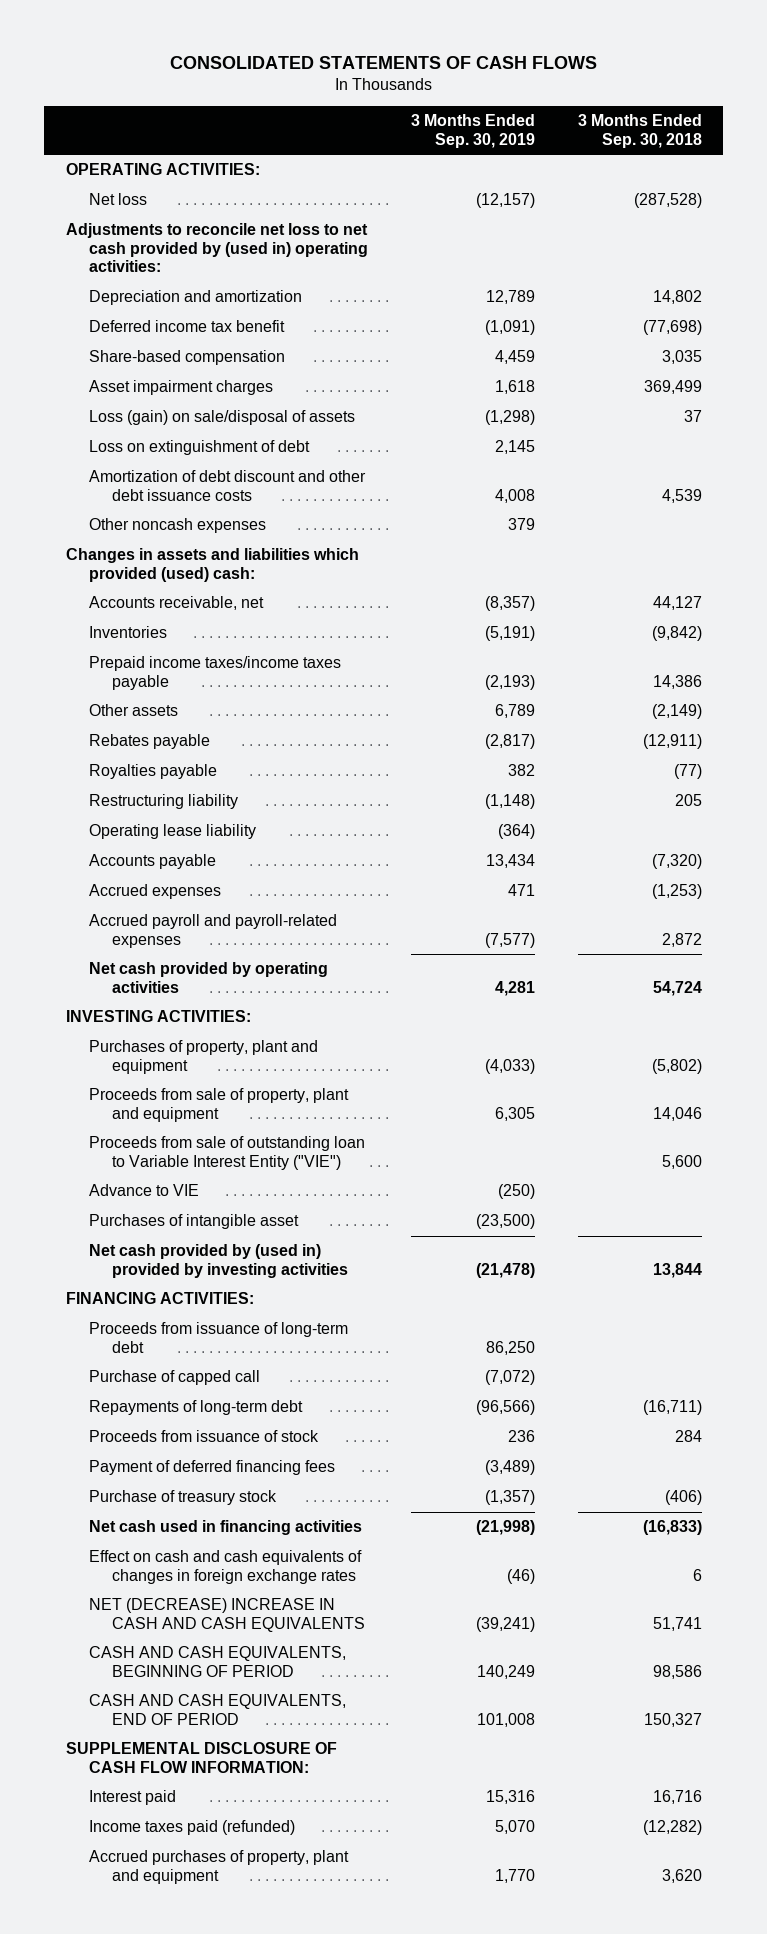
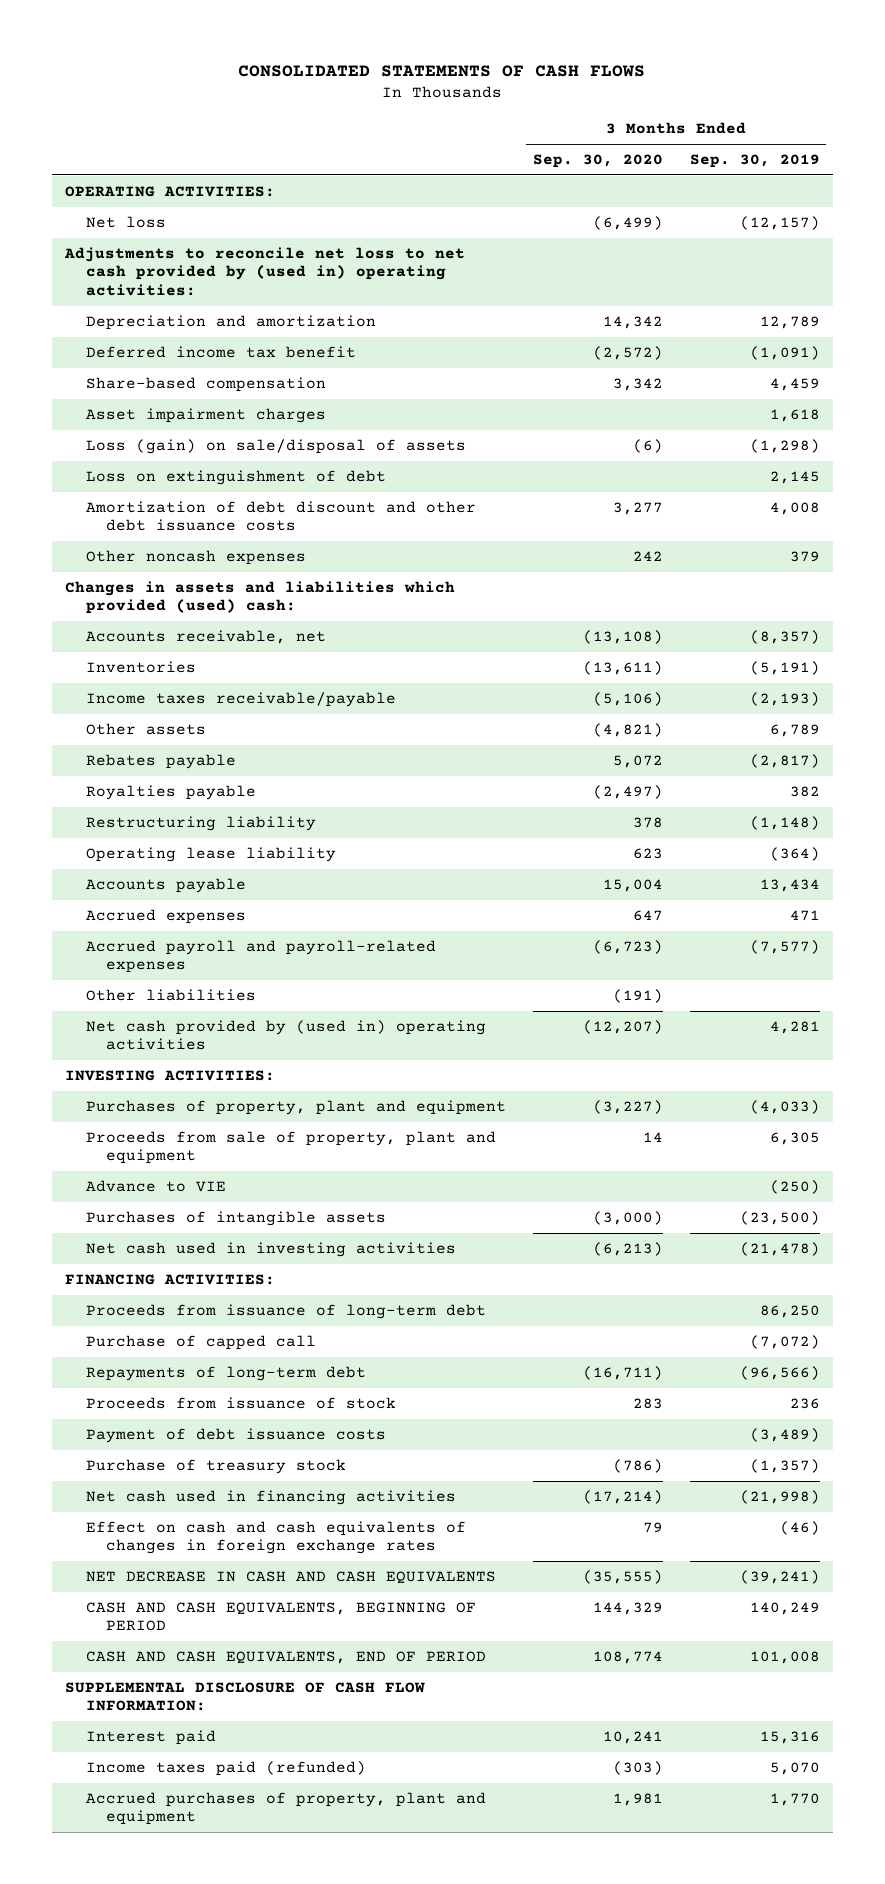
[577,114,702,149] 3 Months Ended Sep. 30, 2018 -> none
none -> [532,154,663,169] Sep. 30, 2020
[88,656,341,690] Prepaid income taxes/income taxes payable -> [85,692,396,708] Income taxes receivable/payable
none -> [85,989,256,1002] Other liabilities
[88,962,328,993] Net cash provided by operating activities -> [85,1020,486,1051] Net cash provided by (used in) operating activities
[88,1136,365,1170] Proceeds from sale of outstanding loan to Variable Interest Entity ("VIE") -> none
[88,1214,299,1230] Purchases of intangible asset -> [85,1211,386,1227] Purchases of intangible assets
[88,1244,348,1278] Net cash provided by (used in) provided by investing activities -> [85,1242,456,1258] Net cash used in investing activities
[88,1460,335,1476] Payment of deferred financing fees -> [85,1428,386,1444] Payment of debt issuance costs
[88,1598,365,1632] NET (DECREASE) INCREASE IN CASH AND CASH EQUIVALENTS -> [85,1571,496,1585] NET DECREASE IN CASH AND CASH EQUIVALENTS

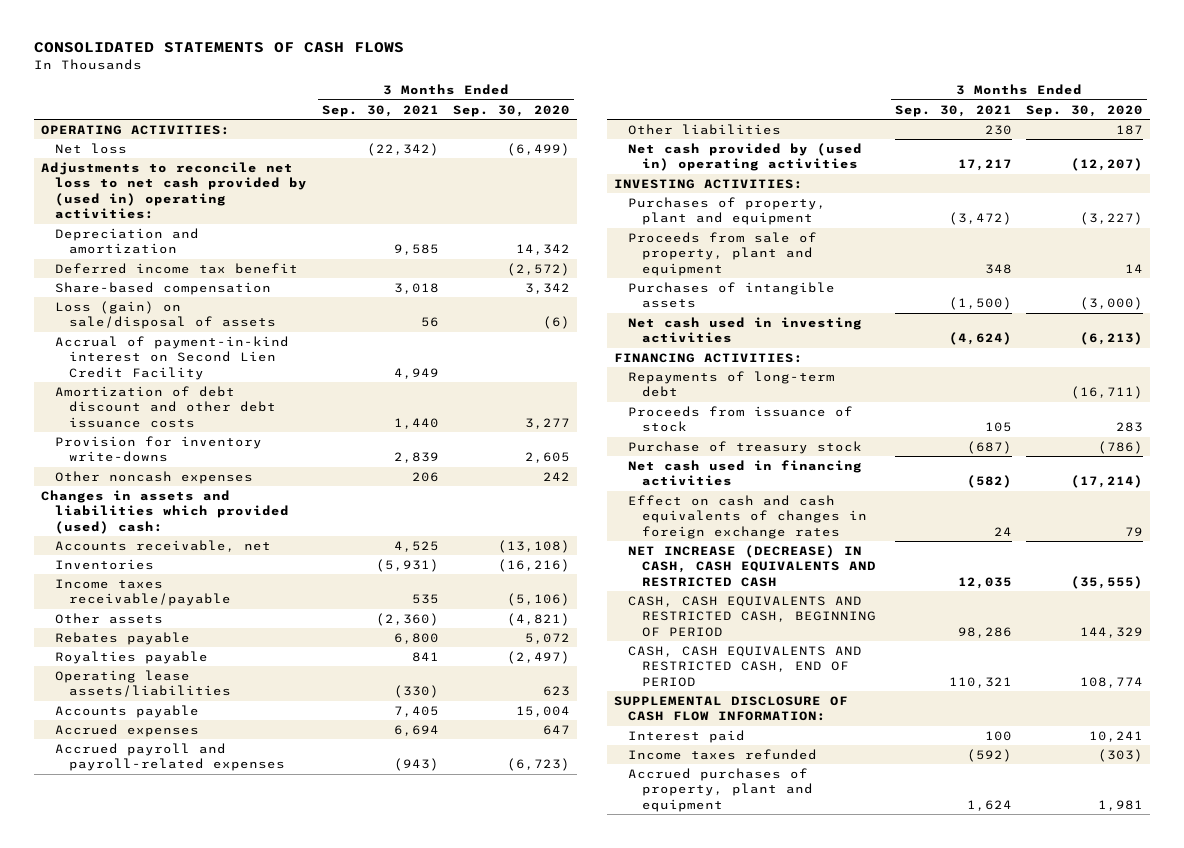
[689,154,820,169] Sep. 30, 2019 -> none
none -> [321,104,439,117] Sep. 30, 2021
[85,408,326,424] Asset impairment charges -> none
[85,470,386,486] Loss on extinguishment of debt -> none
none -> [55,335,290,380] Accrual of payment-in-kind interest on Second Lien Credit Facility
none -> [55,435,263,463] Provision for inventory write-downs
[582,661,663,676] (13,611) -> [497,558,570,572] (16,216)
[85,816,316,832] Restructuring liability -> none
[85,847,336,863] Operating lease liability -> [55,669,232,698] Operating lease assets/liabilities
[612,989,663,1004] (191) -> [1116,124,1144,135] 187
[85,1180,226,1193] Advance to VIE -> none
[85,1304,486,1320] Proceeds from issuance of long-term debt -> none
[85,1335,316,1351] Purchase of capped call -> none
[85,1428,386,1444] Payment of debt issuance costs -> none
[85,1571,496,1585] NET DECREASE IN CASH AND CASH EQUIVALENTS -> [628,544,877,587] NET INCREASE (DECREASE) IN CASH, CASH EQUIVALENTS AND RESTRICTED CASH
[85,1602,476,1632] CASH AND CASH EQUIVALENTS, BEGINNING OF PERIOD -> [628,595,877,637] CASH, CASH EQUIVALENTS AND RESTRICTED CASH, BEGINNING OF PERIOD
[85,1651,486,1665] CASH AND CASH EQUIVALENTS, END OF PERIOD -> [628,645,863,687] CASH, CASH EQUIVALENTS AND RESTRICTED CASH, END OF PERIOD
[85,1761,366,1777] Income taxes paid (refunded) -> [628,748,818,760] Income taxes refunded

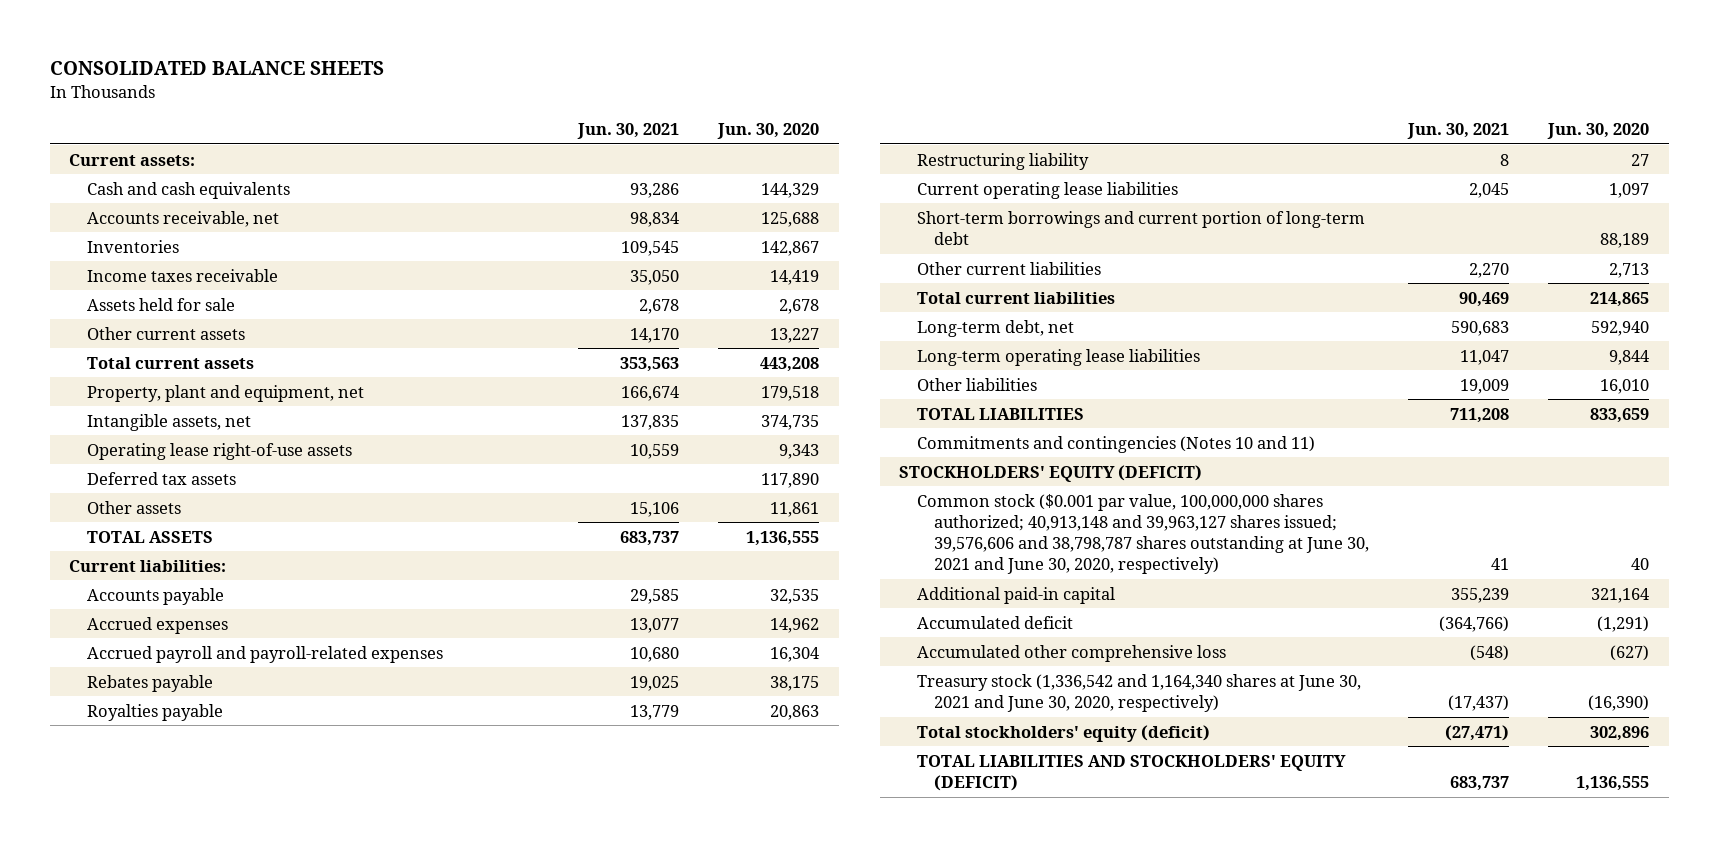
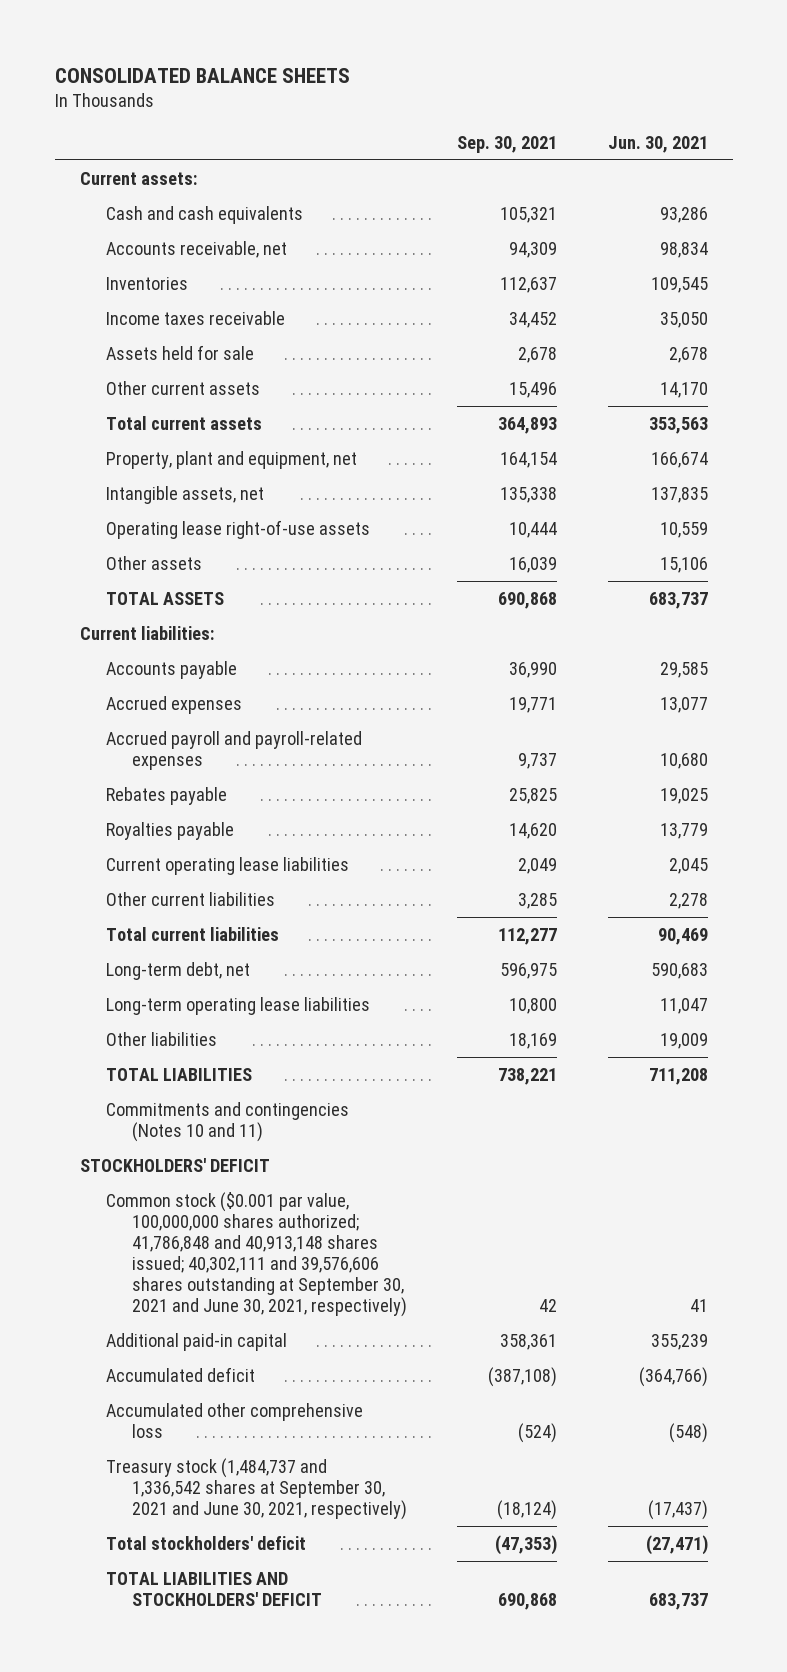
[717,122,820,139] Jun. 30, 2020 -> none
none -> [457,135,558,153] Sep. 30, 2021
[86,471,236,485] Deferred tax assets -> none
[916,152,1089,170] Restructuring liability -> none
[916,210,1365,245] Short-term borrowings and current portion of long-term debt -> none
[1469,262,1510,278] 2,270 -> [668,892,708,909] 2,278
[899,464,1203,482] STOCKHOLDERS' EQUITY (DEFICIT) -> [79,1157,270,1172] STOCKHOLDERS' DEFICIT
[916,493,1370,575] Common stock ($0.001 par value, 100,000,000 shares authorized; 40,913,148 and 39,963,127 shares issued; 39,576,606 and 38,798,787 shares outstanding at June 30, 2021 and June 30, 2020, respectively) -> [105,1191,408,1317] Common stock ($0.001 par value, 100,000,000 shares authorized; 41,786,848 and 40,913,148 shares issued; 40,302,111 and 39,576,606 shares outstanding at September 30, 2021 and June 30, 2021, respectively)
[916,673,1361,712] Treasury stock (1,336,542 and 1,164,340 shares at June 30, 2021 and June 30, 2020, respectively) -> [105,1457,408,1520] Treasury stock (1,484,737 and 1,336,542 shares at September 30, 2021 and June 30, 2021, respectively)
[916,724,1210,742] Total stockholders' equity (deficit) -> [105,1535,306,1550] Total stockholders' deficit
[916,754,1346,791] TOTAL LIABILITIES AND STOCKHOLDERS' EQUITY (DEFICIT) -> [105,1571,323,1606] TOTAL LIABILITIES AND STOCKHOLDERS' DEFICIT

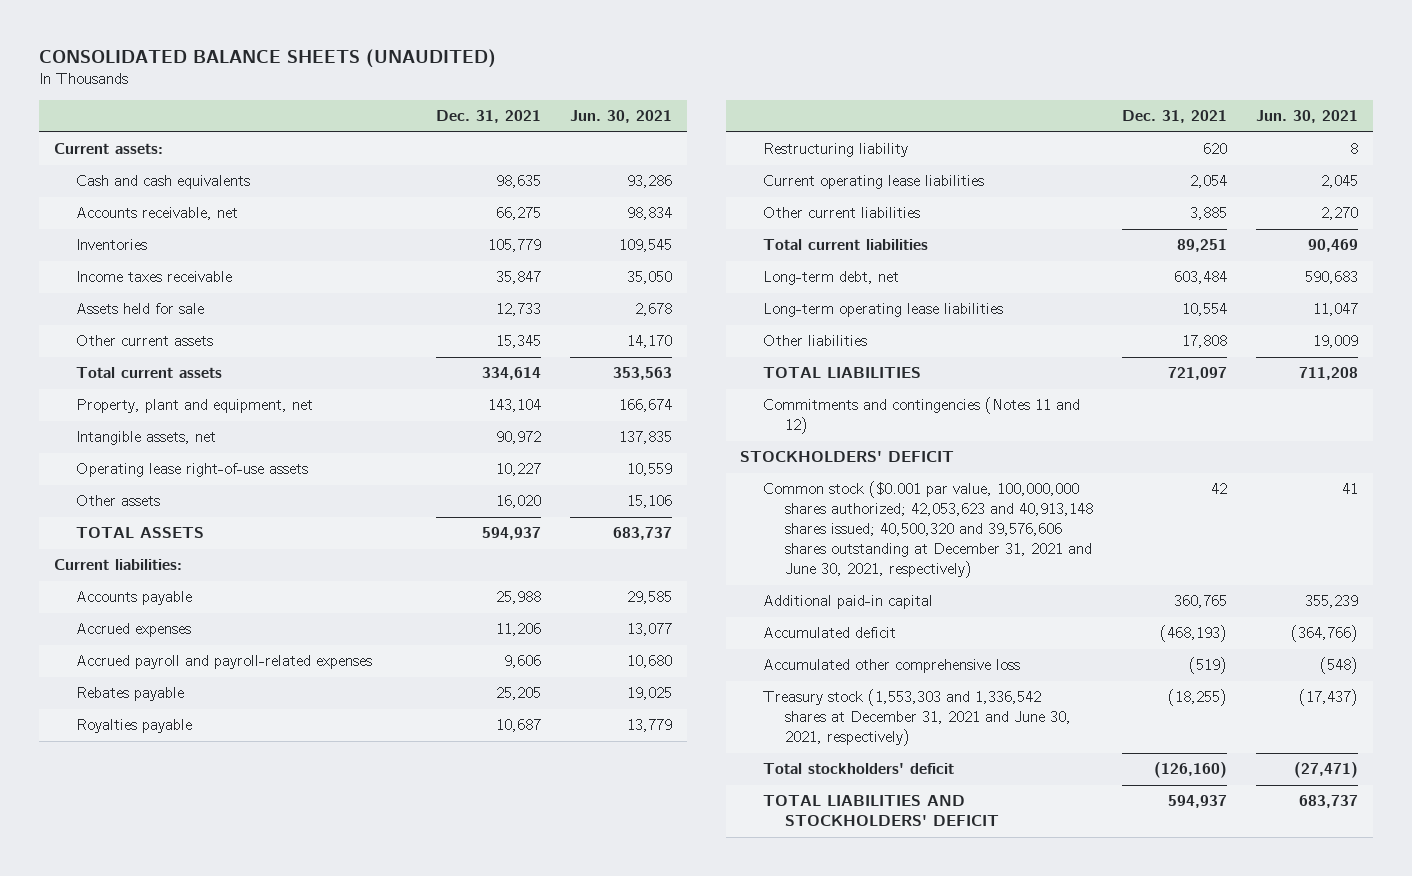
[54,67,350,83] CONSOLIDATED BALANCE SHEETS -> [39,49,497,69] CONSOLIDATED BALANCE SHEETS (UNAUDITED)
[457,135,558,153] Sep. 30, 2021 -> none
none -> [435,110,541,124] Dec. 31, 2021
none -> [762,143,908,158] Restructuring liability
[668,892,708,909] 2,278 -> [1321,207,1359,221] 2,270
[105,1101,349,1142] Commitments and contingencies (Notes 10 and 11) -> [762,397,1080,435] Commitments and contingencies (Notes 11 and 12)
[105,1191,408,1317] Common stock ($0.001 par value, 100,000,000 shares authorized; 41,786,848 and 40,913,148 shares issued; 40,302,111 and 39,576,606 shares outstanding at September 30, 2021 and June 30, 2021, respectively) -> [762,481,1093,579] Common stock ($0.001 par value, 100,000,000 shares authorized; 42,053,623 and 40,913,148 shares issued; 40,500,320 and 39,576,606 shares outstanding at December 31, 2021 and June 30, 2021, respectively)
[105,1457,408,1520] Treasury stock (1,484,737 and 1,336,542 shares at September 30, 2021 and June 30, 2021, respectively) -> [762,689,1071,747] Treasury stock (1,553,303 and 1,336,542 shares at December 31, 2021 and June 30, 2021, respectively)

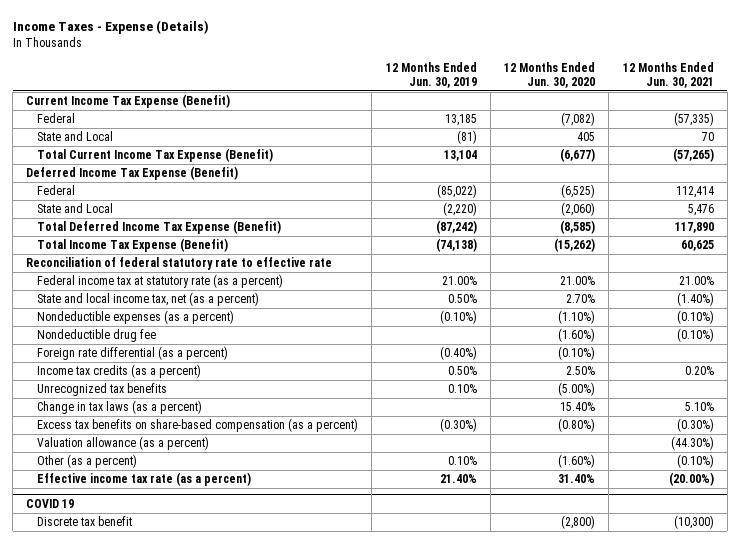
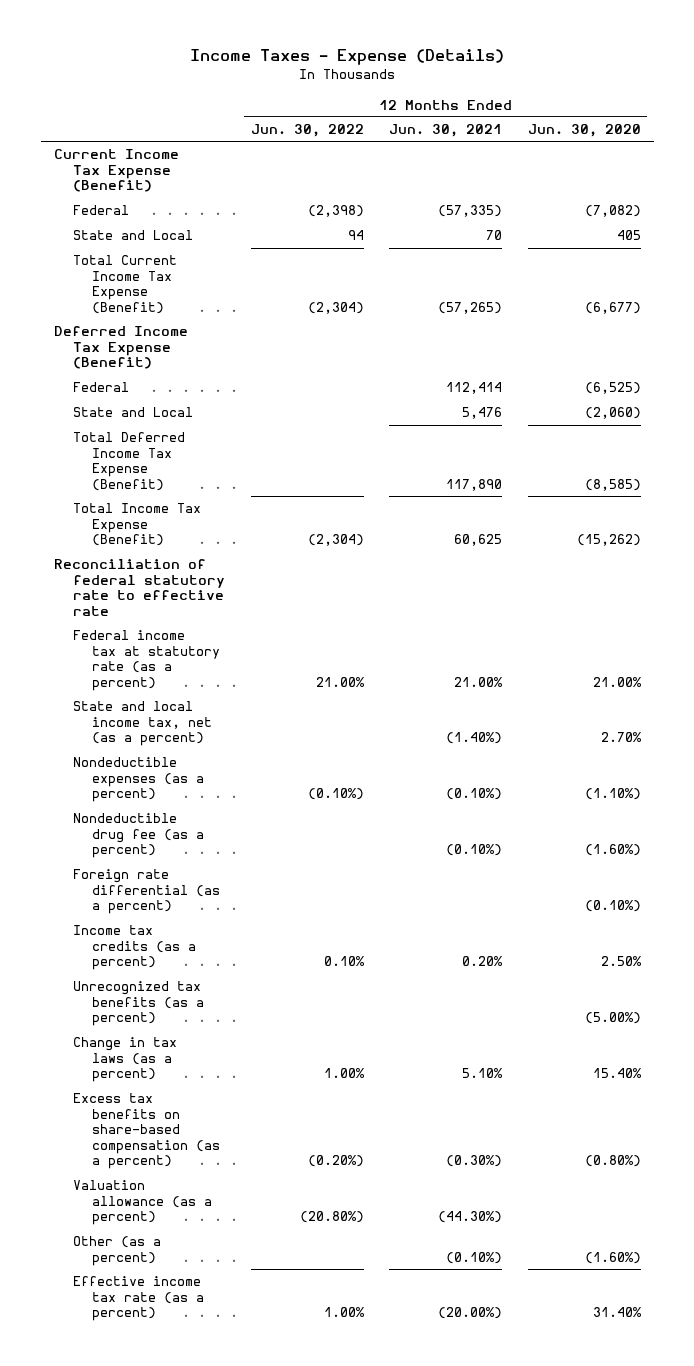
[385,61,477,88] 12 Months Ended Jun. 30, 2019 -> none
none -> [250,124,364,138] Jun. 30, 2022
[36,329,156,343] Nondeductible drug fee -> [73,813,205,859] Nondeductible drug fee (as a percent)
[36,383,167,397] Unrecognized tax benefits -> [73,981,205,1027] Unrecognized tax benefits (as a percent)
[26,499,75,509] COVID 19 -> none
[36,516,132,527] Discrete tax benefit -> none

